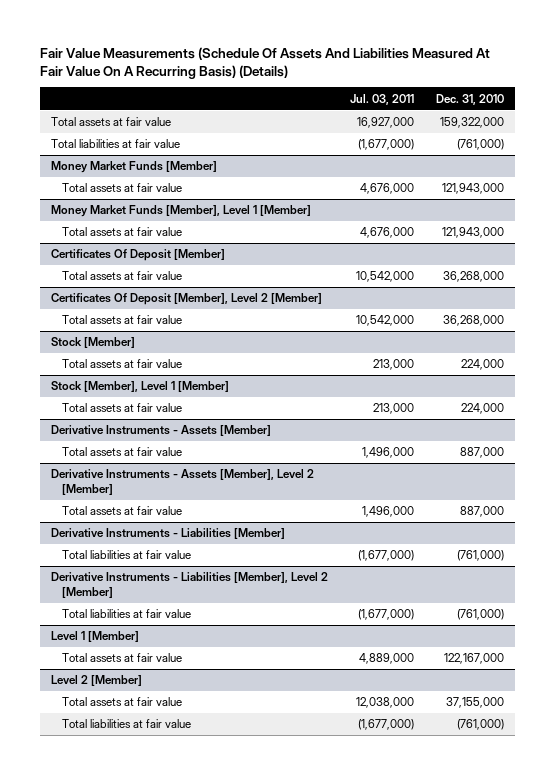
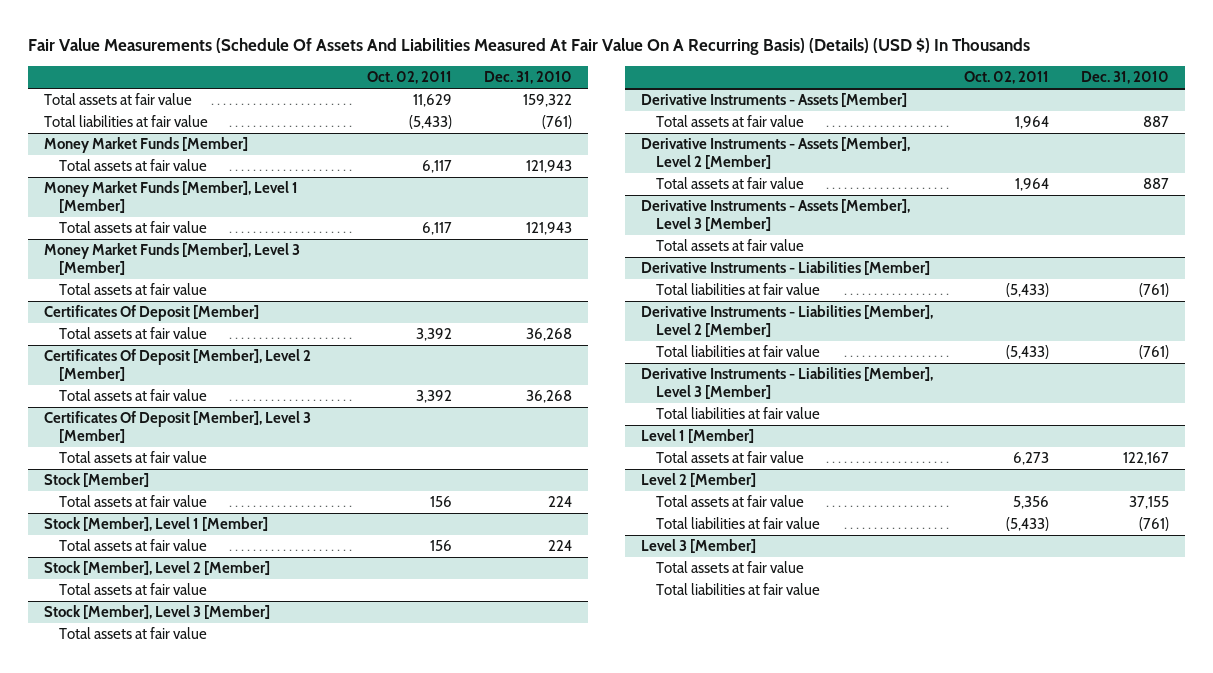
[39,46,490,79] Fair Value Measurements (Schedule Of Assets And Liabilities Measured At Fair Value On A Recurring Basis) (Details) -> [28,38,1031,56] Fair Value Measurements (Schedule Of Assets And Liabilities Measured At Fair Value On A Recurring Basis) (Details) (USD $) In Thousands
[349,93,414,105] Jul. 03, 2011 -> none
none -> [367,71,453,85] Oct. 02, 2011
[439,117,504,129] 159,322,000 -> [522,94,572,108] 159,322
[456,139,504,151] (761,000) -> [541,115,572,130] (761)
[441,183,504,195] 121,943,000 -> [525,160,572,174] 121,943
[441,227,504,239] 121,943,000 -> [525,222,572,236] 121,943
none -> [43,243,300,275] Money Market Funds [Member], Level 3 [Member]
none -> [58,283,207,296] Total assets at fair value
[442,271,504,283] 36,268,000 -> [525,328,572,342] 36,268
[442,315,504,327] 36,268,000 -> [525,390,572,404] 36,268
none -> [43,411,311,443] Certificates Of Deposit [Member], Level 3 [Member]
none -> [58,451,207,464] Total assets at fair value
[460,359,504,371] 224,000 -> [547,496,572,508] 224
[460,403,504,415] 224,000 -> [547,540,572,552] 224
none -> [43,561,270,576] Stock [Member], Level 2 [Member]
none -> [58,583,207,596] Total assets at fair value
none -> [43,605,270,620] Stock [Member], Level 3 [Member]
none -> [58,627,207,640] Total assets at fair value
[459,447,504,459] 887,000 -> [1142,116,1169,128] 887
[459,506,504,518] 887,000 -> [1142,178,1169,190] 887
none -> [640,199,910,231] Derivative Instruments - Assets [Member], Level 3 [Member]
none -> [655,239,804,252] Total assets at fair value
[456,550,504,562] (761,000) -> [1138,283,1169,298] (761)
[456,609,504,621] (761,000) -> [1138,345,1169,360] (761)
none -> [640,367,933,399] Derivative Instruments - Liabilities [Member], Level 3 [Member]
none -> [655,407,820,420] Total liabilities at fair value
[443,653,504,665] 122,167,000 -> [1122,452,1169,466] 122,167
[445,697,504,709] 37,155,000 -> [1128,496,1169,510] 37,155
[456,719,504,731] (761,000) -> [1138,517,1169,532] (761)
none -> [640,539,756,554] Level 3 [Member]
none -> [655,561,804,574] Total assets at fair value
none -> [655,583,820,596] Total liabilities at fair value

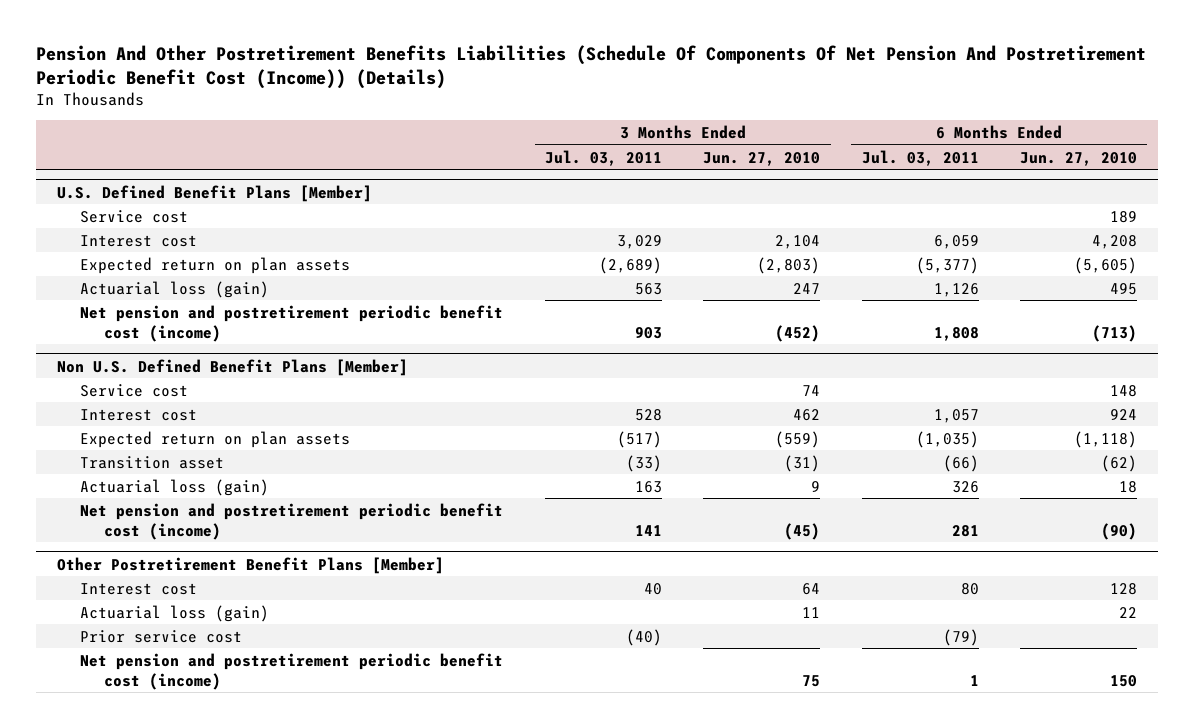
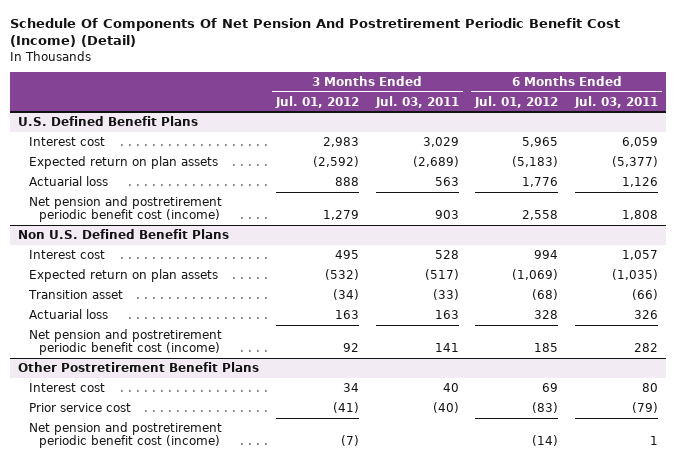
[35,44,1146,90] Pension And Other Postretirement Benefits Liabilities (Schedule Of Components Of Net Pension And Postretirement Periodic Benefit Cost (Income)) (Details) -> [10,17,621,48] Schedule Of Components Of Net Pension And Postretirement Periodic Benefit Cost (Income) (Detail)
[703,151,821,166] Jun. 27, 2010 -> none
[1019,151,1137,166] Jun. 27, 2010 -> none
none -> [275,95,360,108] Jul. 01, 2012
none -> [474,95,559,108] Jul. 01, 2012
[80,209,189,223] Service cost -> none
[56,184,372,202] U.S. Defined Benefit Plans [Member] -> [18,115,199,126] U.S. Defined Benefit Plans
[80,280,270,298] Actuarial loss (gain) -> [28,175,108,186] Actuarial loss
[80,383,189,397] Service cost -> none
[56,358,408,376] Non U.S. Defined Benefit Plans [Member] -> [18,228,230,239] Non U.S. Defined Benefit Plans
[80,478,270,496] Actuarial loss (gain) -> [28,308,108,319] Actuarial loss
[951,524,979,537] 281 -> [633,343,658,353] 282
[56,556,444,574] Other Postretirement Benefit Plans [Member] -> [18,361,260,372] Other Postretirement Benefit Plans
[80,604,270,622] Actuarial loss (gain) -> none

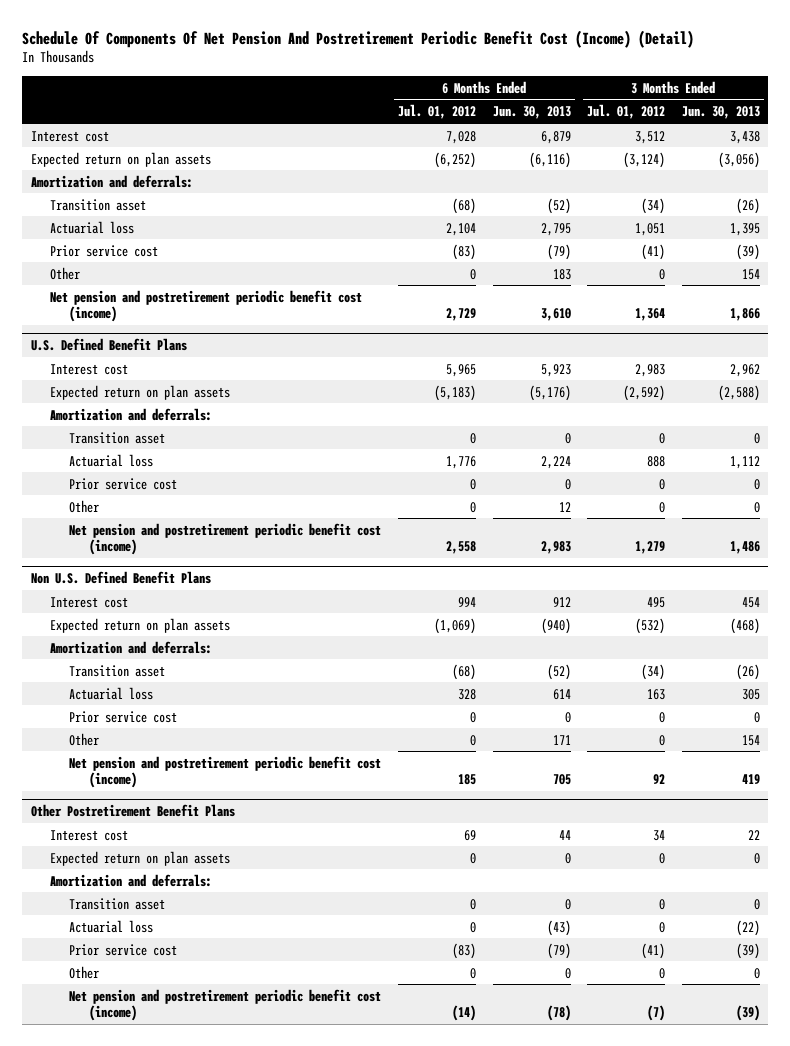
[374,95,459,108] Jul. 03, 2011 -> none
[573,95,658,108] Jul. 03, 2011 -> none
none -> [492,106,571,120] Jun. 30, 2013
none -> [681,106,760,120] Jun. 30, 2013
none -> [30,130,109,142] Interest cost
none -> [30,151,211,167] Expected return on plan assets
none -> [30,174,193,188] Amortization and deferrals:
none -> [50,198,147,211] Transition asset
none -> [50,220,135,234] Actuarial loss
none -> [50,244,159,257] Prior service cost
none -> [50,266,81,280] Other
none -> [50,289,363,322] Net pension and postretirement periodic benefit cost (income)
none -> [50,407,213,421] Amortization and deferrals:
none -> [69,431,166,444] Transition asset
none -> [69,477,178,490] Prior service cost
none -> [69,499,100,513] Other
none -> [50,640,213,654] Amortization and deferrals:
none -> [69,710,178,723] Prior service cost
none -> [69,732,100,746] Other
none -> [50,850,231,866] Expected return on plan assets
none -> [50,873,213,887] Amortization and deferrals:
none -> [69,897,166,910] Transition asset
none -> [69,919,154,933] Actuarial loss
none -> [69,965,100,979] Other

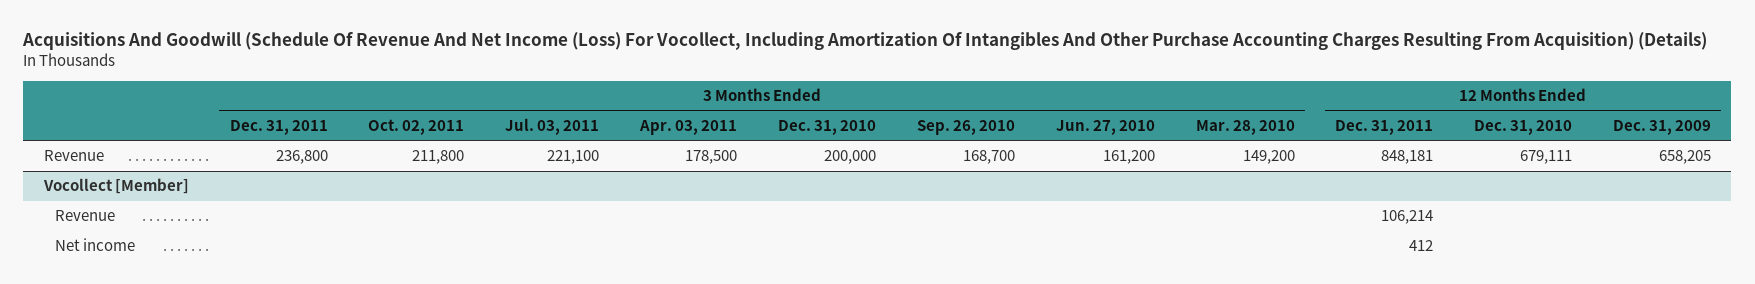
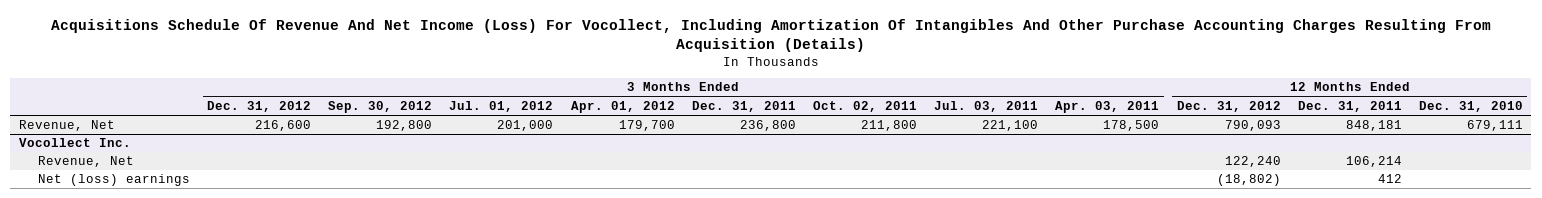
[22,32,1708,51] Acquisitions And Goodwill (Schedule Of Revenue And Net Income (Loss) For Vocollect, Including Amortization Of Intangibles And Other Purchase Accounting Charges Resulting From Acquisition) (Details) -> [50,18,1491,52] Acquisitions Schedule Of Revenue And Net Income (Loss) For Vocollect, Including Amortization Of Intangibles And Other Purchase Accounting Charges Resulting From Acquisition (Details)
[777,119,876,135] Dec. 31, 2010 -> none
[916,119,1015,135] Sep. 26, 2010 -> none
[1055,119,1155,135] Jun. 27, 2010 -> none
[1195,119,1295,135] Mar. 28, 2010 -> none
[1613,119,1712,135] Dec. 31, 2009 -> none
none -> [206,100,311,112] Dec. 31, 2012
none -> [328,100,433,113] Sep. 30, 2012
none -> [449,100,554,112] Jul. 01, 2012
none -> [570,100,675,113] Apr. 01, 2012
none -> [1176,100,1281,112] Dec. 31, 2012
[42,178,189,195] Vocollect [Member] -> none
[43,150,104,162] Revenue -> [18,120,115,132] Revenue, Net
none -> [18,138,131,148] Vocollect Inc.
[55,210,116,222] Revenue -> [37,156,134,168] Revenue, Net
[55,238,136,252] Net income -> [37,174,190,187] Net (loss) earnings

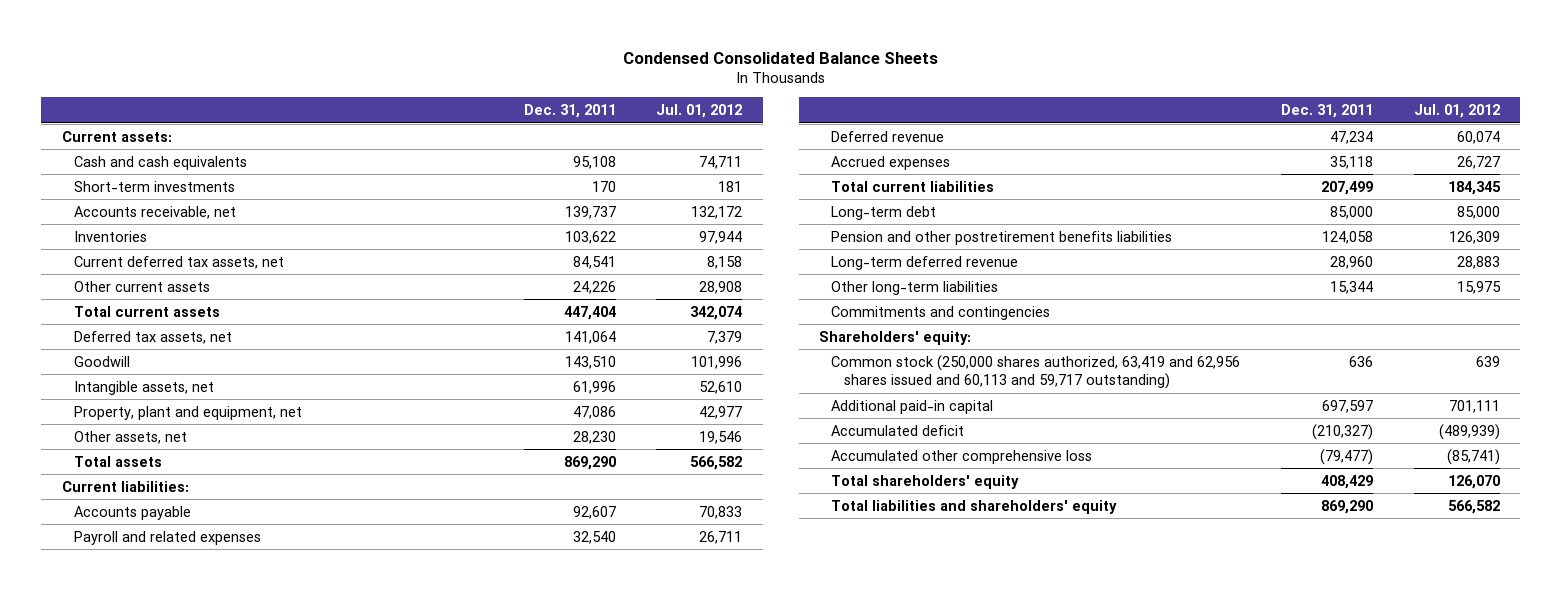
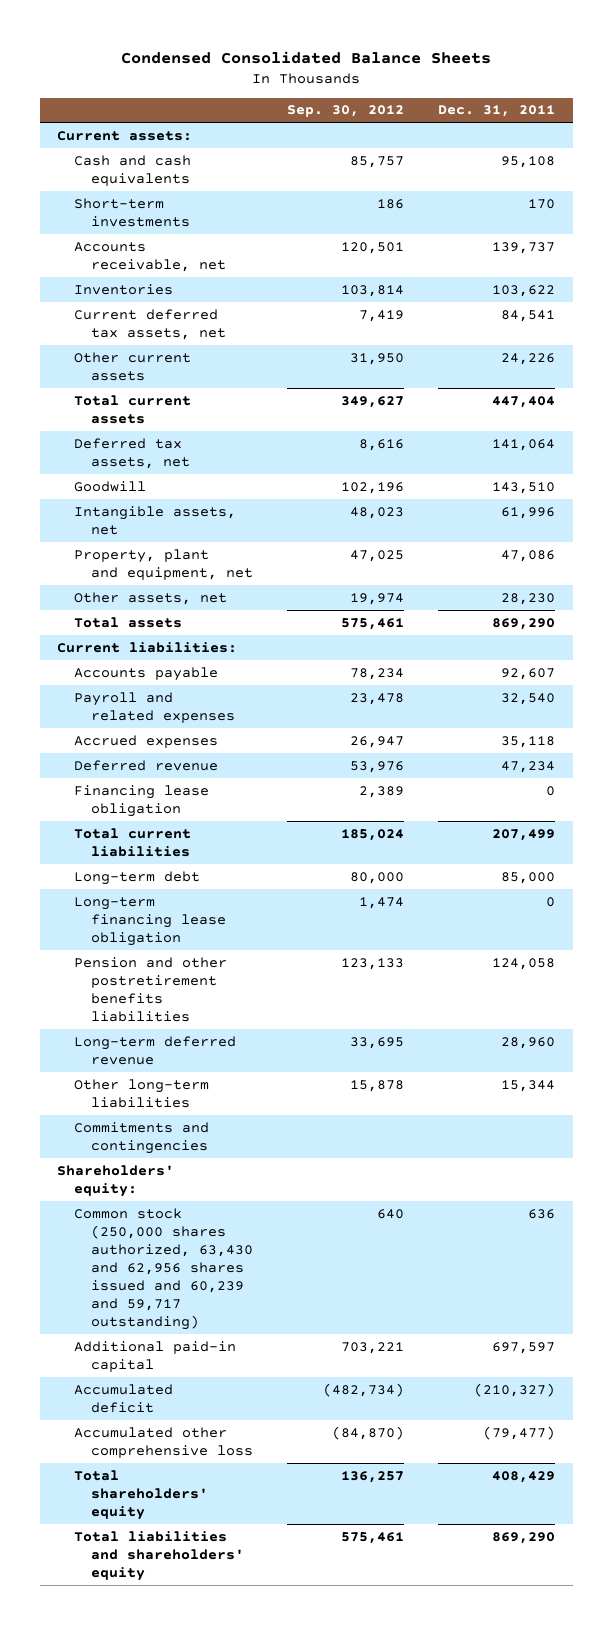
[656,104,743,119] Jul. 01, 2012 -> none
none -> [287,105,405,118] Sep. 30, 2012
[831,130,945,142] Deferred revenue -> [74,759,219,771] Deferred revenue
none -> [74,784,210,817] Financing lease obligation
none -> [74,896,227,946] Long-term financing lease obligation
[831,354,1241,390] Common stock (250,000 shares authorized, 63,419 and 62,956 shares issued and 60,113 and 59,717 outstanding) -> [74,1207,254,1331] Common stock (250,000 shares authorized, 63,430 and 62,956 shares issued and 60,239 and 59,717 outstanding)

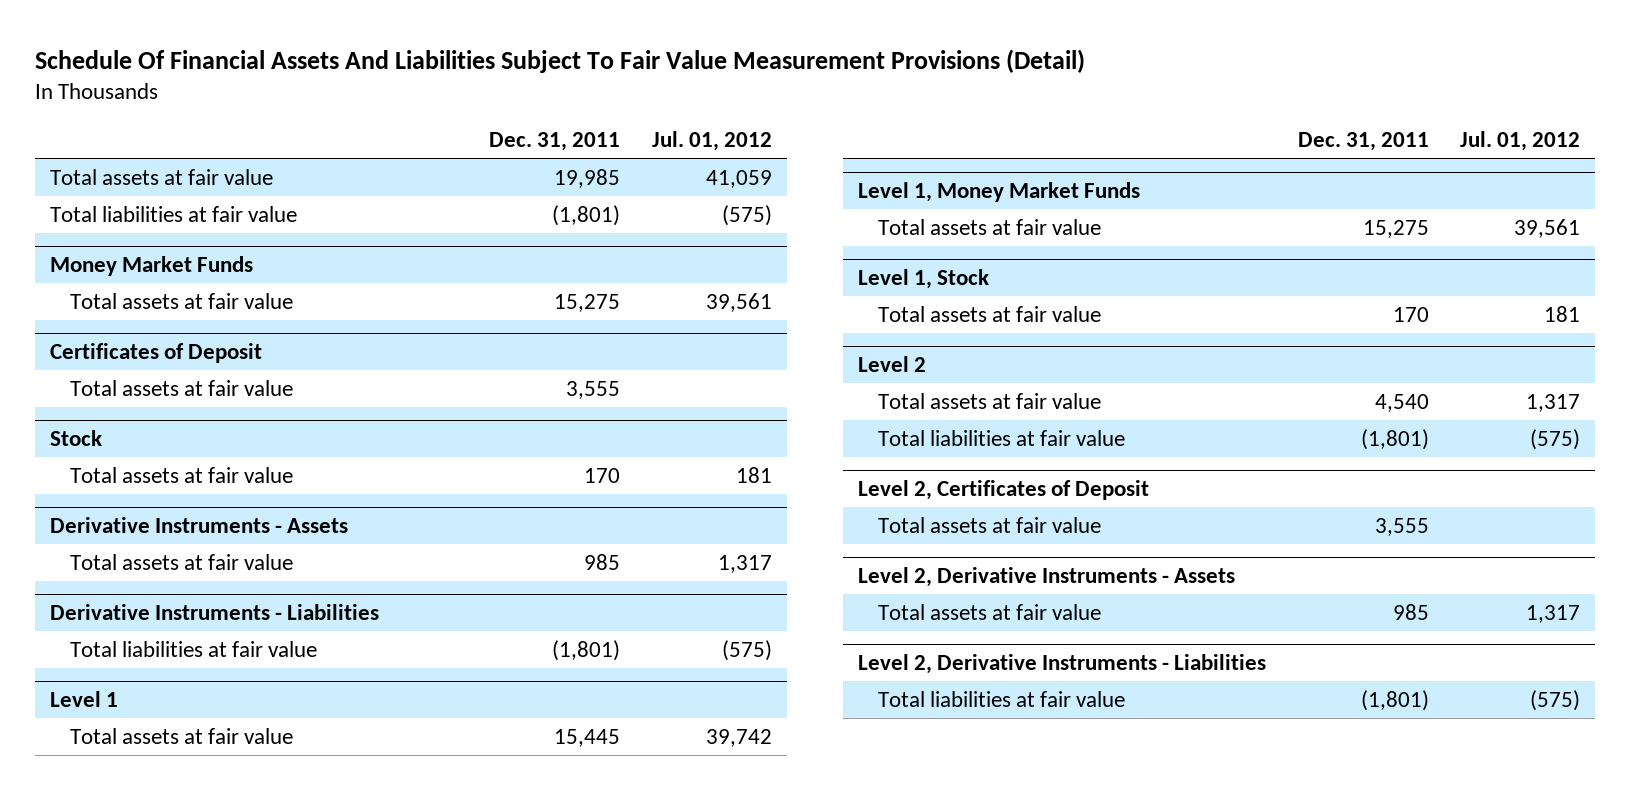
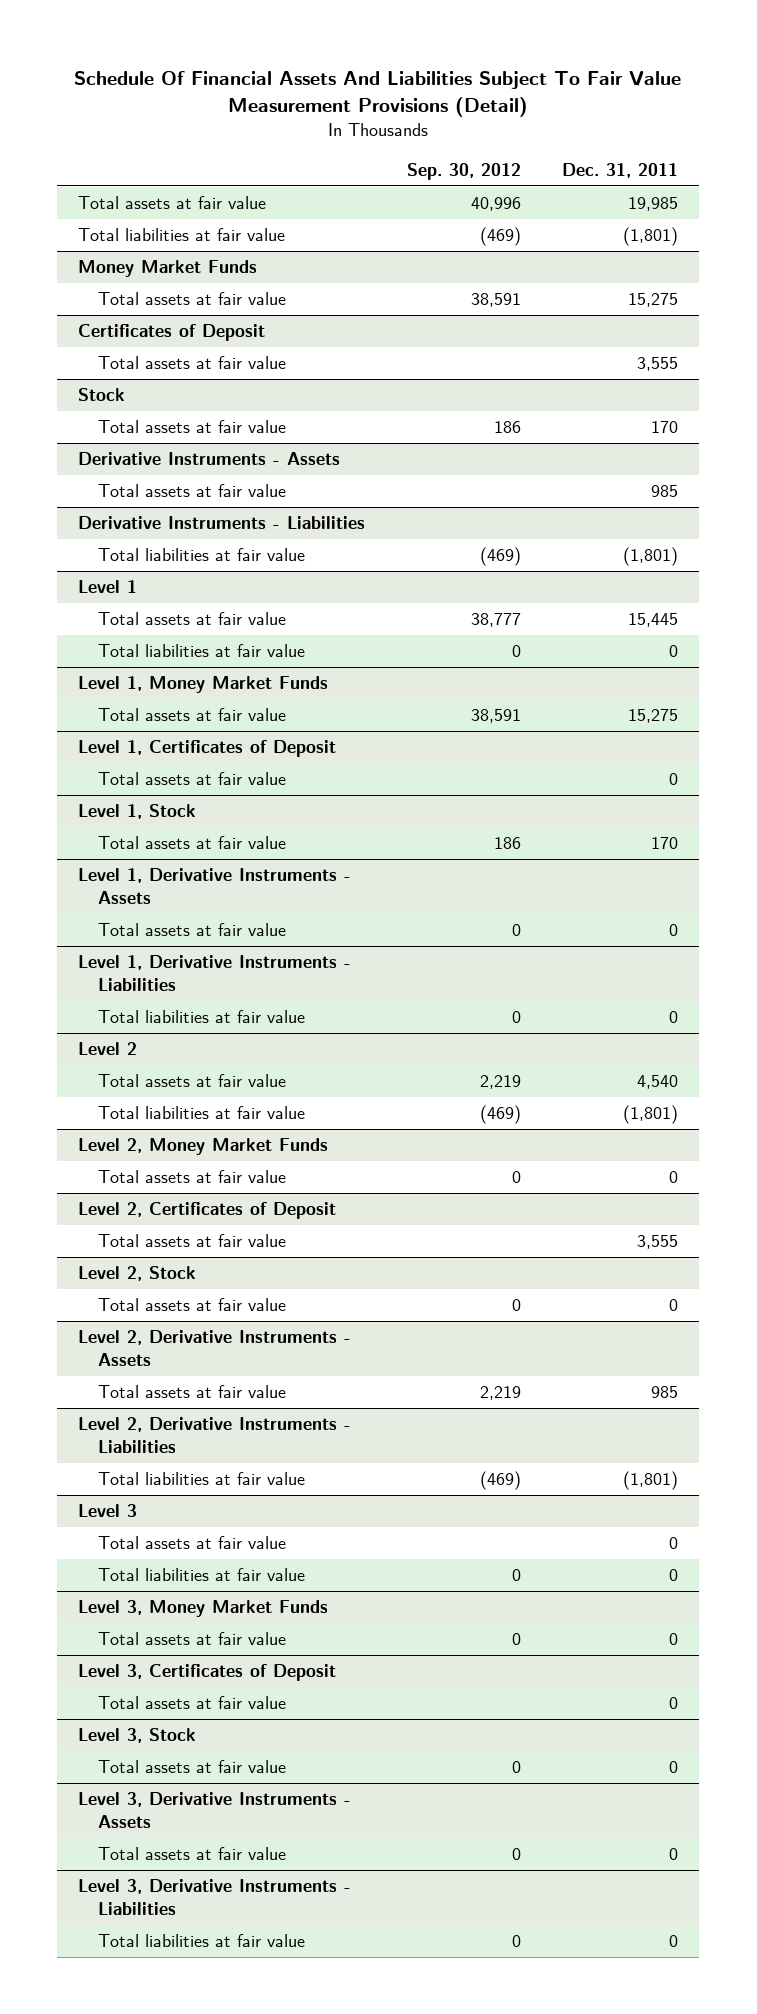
[651,131,772,152] Jul. 01, 2012 -> none
none -> [406,162,521,180] Sep. 30, 2012
none -> [98,644,306,658] Total liabilities at fair value
none -> [78,740,337,758] Level 1, Certificates of Deposit
none -> [98,772,287,786] Total assets at fair value
none -> [78,868,352,904] Level 1, Derivative Instruments - Assets
none -> [98,923,287,937] Total assets at fair value
none -> [78,955,352,991] Level 1, Derivative Instruments - Liabilities
none -> [98,1010,306,1024] Total liabilities at fair value
none -> [78,1138,329,1156] Level 2, Money Market Funds
none -> [98,1170,287,1184] Total assets at fair value
none -> [78,1266,197,1282] Level 2, Stock
none -> [98,1298,287,1312] Total assets at fair value
none -> [78,1504,138,1518] Level 3
none -> [98,1536,287,1550] Total assets at fair value
none -> [98,1568,306,1582] Total liabilities at fair value
none -> [78,1600,329,1618] Level 3, Money Market Funds
none -> [98,1632,287,1646] Total assets at fair value
none -> [78,1664,337,1682] Level 3, Certificates of Deposit
none -> [98,1696,287,1710] Total assets at fair value
none -> [78,1728,197,1744] Level 3, Stock
none -> [98,1760,287,1774] Total assets at fair value
none -> [78,1792,352,1828] Level 3, Derivative Instruments - Assets
none -> [98,1847,287,1861] Total assets at fair value
none -> [78,1879,352,1915] Level 3, Derivative Instruments - Liabilities
none -> [98,1934,306,1948] Total liabilities at fair value

